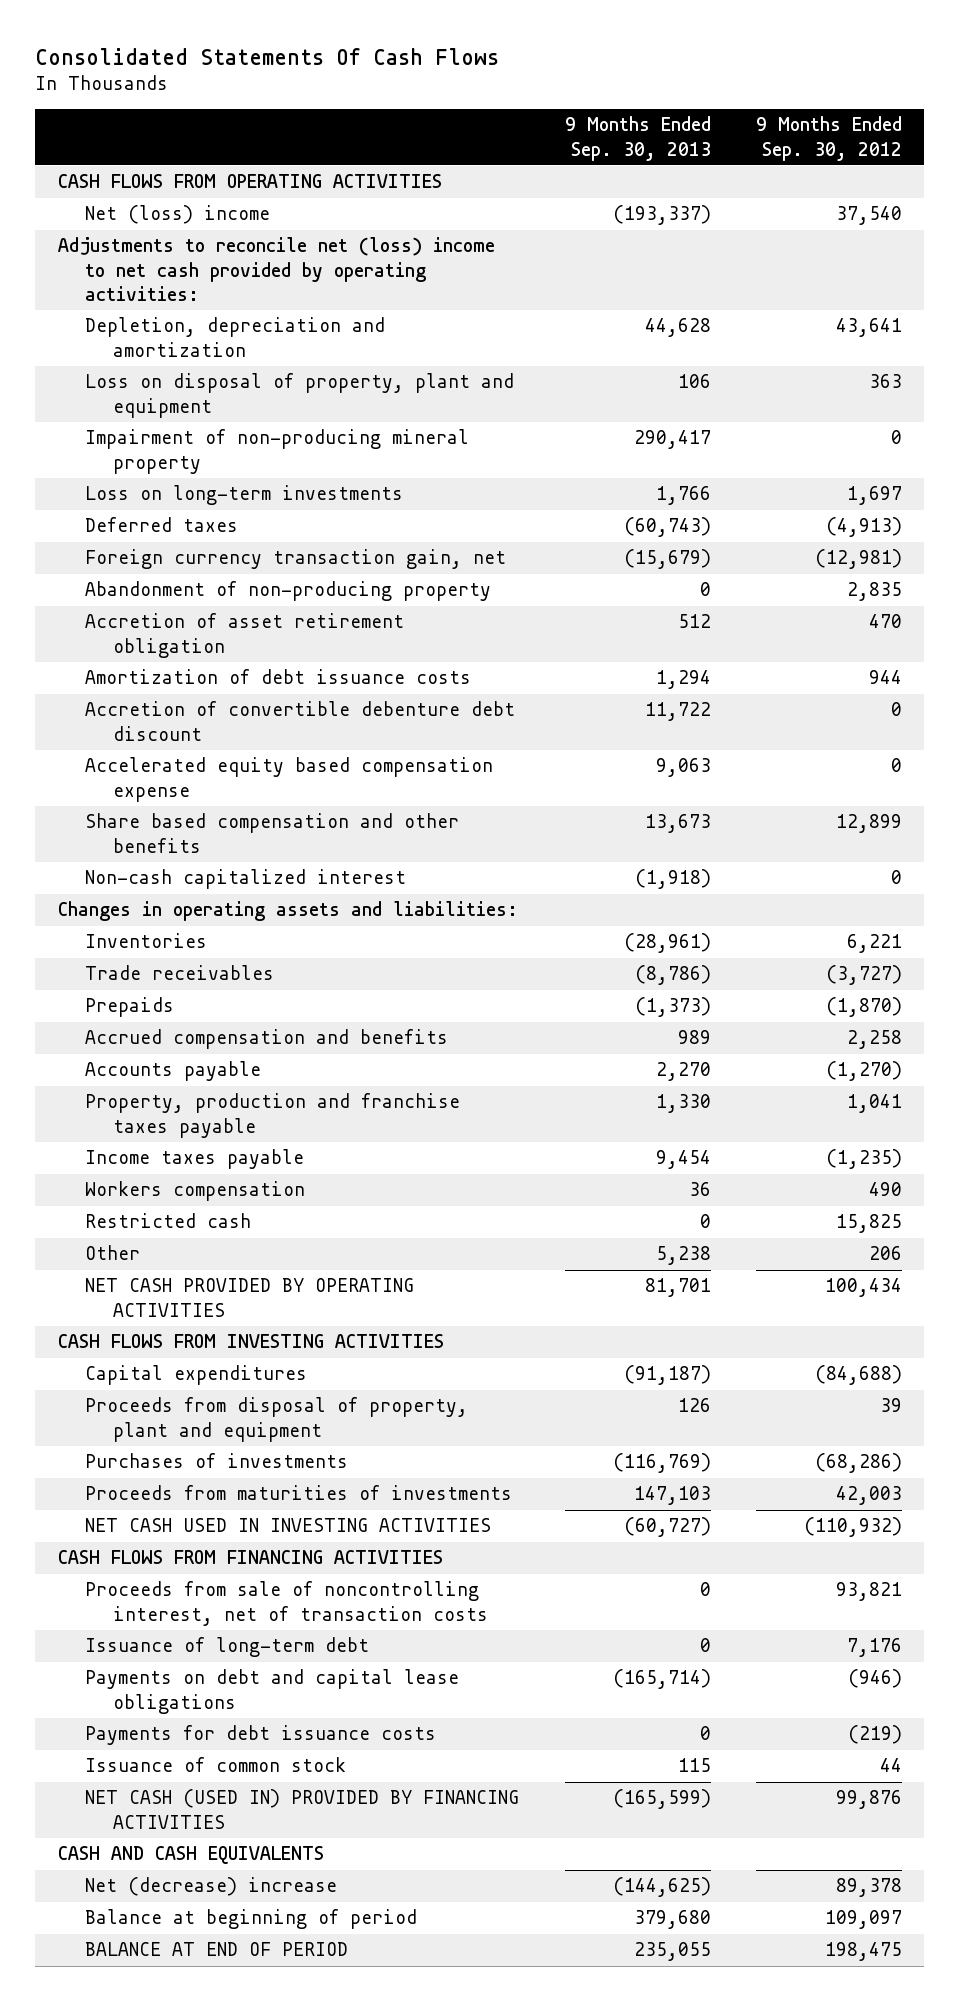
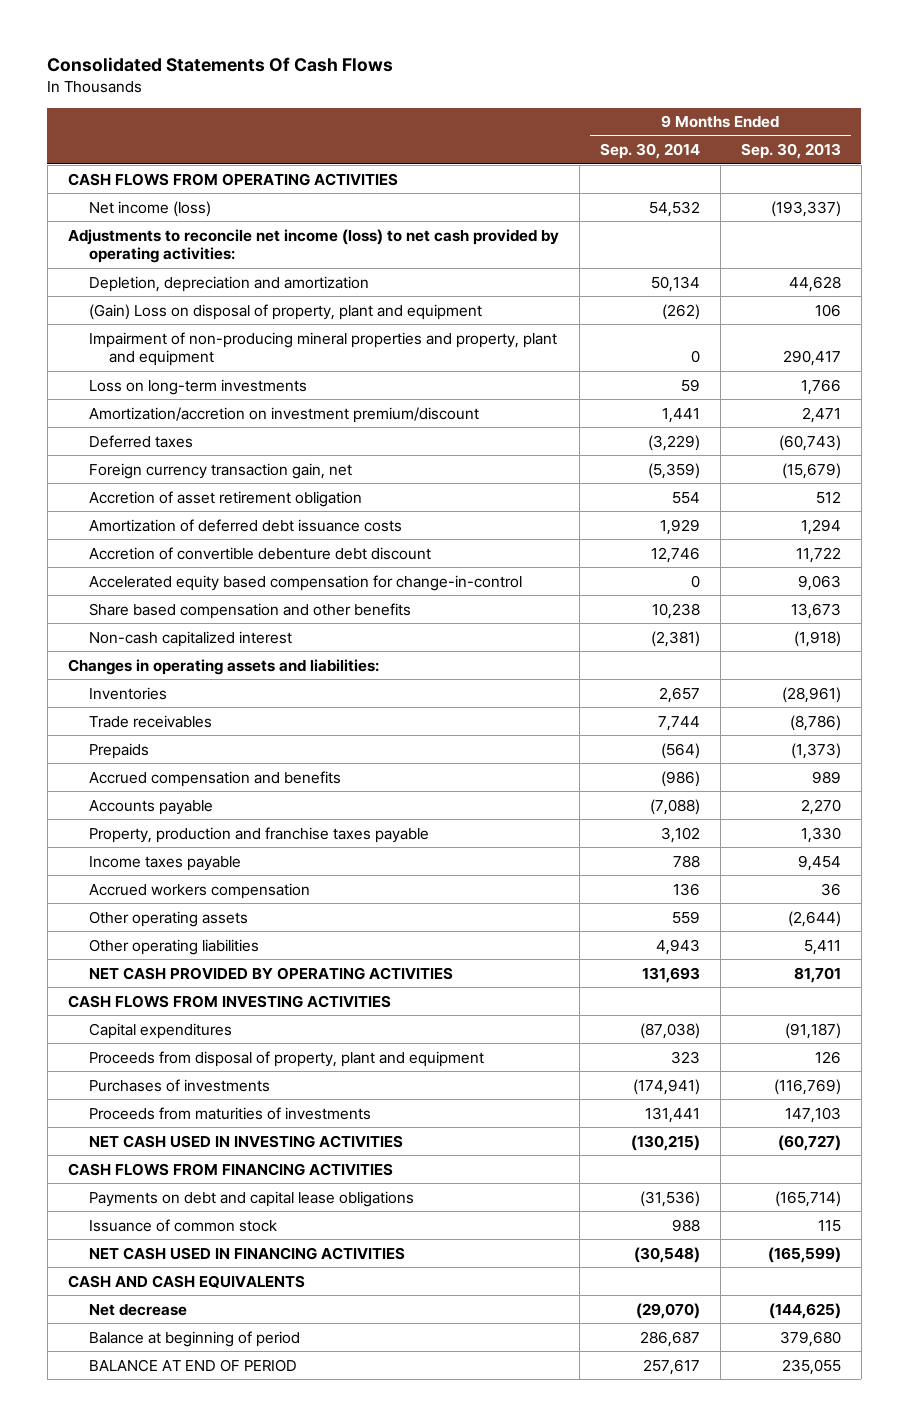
[755,116,902,161] 9 Months Ended Sep. 30, 2012 -> none
none -> [599,143,700,160] Sep. 30, 2014
[85,205,271,225] Net (loss) income -> [88,200,211,217] Net income (loss)
[57,237,495,301] Adjustments to reconcile net (loss) income to net cash provided by operating activities: -> [67,228,559,264] Adjustments to reconcile net income (loss) to net cash provided by operating activities:
[85,373,515,418] Loss on disposal of property, plant and equipment -> [88,303,482,320] (Gain) Loss on disposal of property, plant and equipment
[85,429,470,474] Impairment of non-producing mineral property -> [88,331,557,367] Impairment of non-producing mineral properties and property, plant and equipment
none -> [88,406,479,423] Amortization/accretion on investment premium/discount
[85,581,492,602] Abandonment of non-producing property -> none
[85,669,472,685] Amortization of debt issuance costs -> [88,518,402,532] Amortization of deferred debt issuance costs
[85,757,494,802] Accelerated equity based compensation expense -> [88,574,522,591] Accelerated equity based compensation for change-in-control
[85,1213,252,1229] Restricted cash -> none
[85,1245,141,1261] Other -> none
[85,1181,306,1202] Workers compensation -> [88,882,310,899] Accrued workers compensation
none -> [88,910,248,927] Other operating assets
none -> [88,938,259,955] Other operating liabilities
[85,1581,489,1626] Proceeds from sale of noncontrolling interest, net of transaction costs -> none
[85,1637,370,1658] Issuance of long-term debt -> none
[85,1725,437,1746] Payments for debt issuance costs -> none
[85,1789,520,1829] NET CASH (USED IN) PROVIDED BY FINANCING ACTIVITIES -> [88,1246,405,1260] NET CASH USED IN FINANCING ACTIVITIES
[85,1877,338,1897] Net (decrease) increase -> [88,1303,187,1316] Net decrease

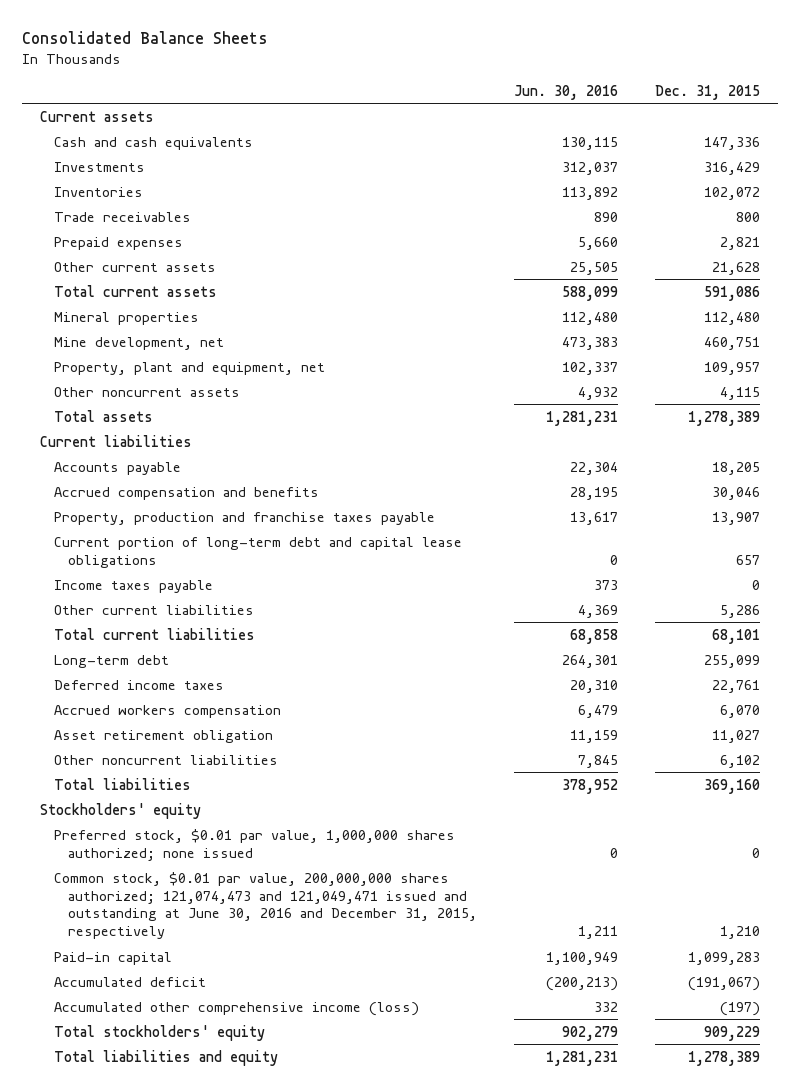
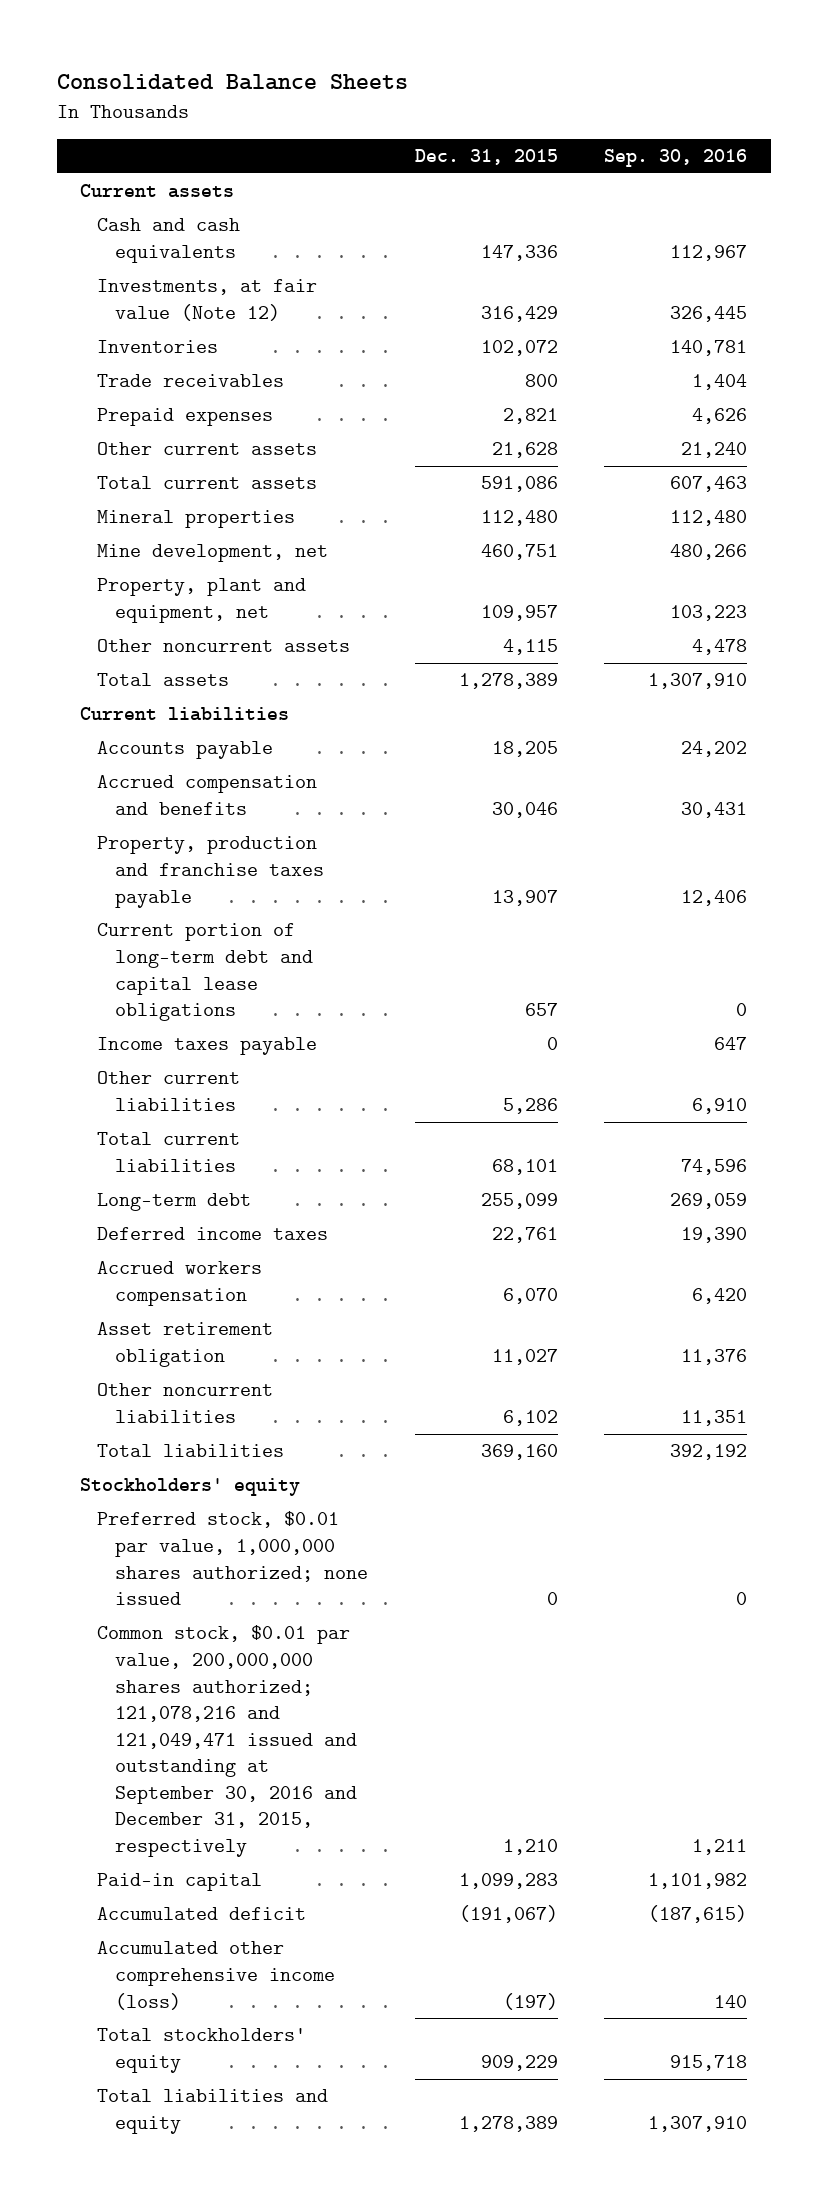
[513,84,618,100] Jun. 30, 2016 -> none
none -> [604,149,748,168] Sep. 30, 2016
[54,161,146,172] Investments -> [97,279,318,321] Investments, at fair value (Note 12)
[54,871,478,940] Common stock, $0.01 par value, 200,000,000 shares authorized; 121,074,473 and 121,049,471 issued and outstanding at June 30, 2016 and December 31, 2015, respectively -> [97,1625,357,1858] Common stock, $0.01 par value, 200,000,000 shares authorized; 121,078,216 and 121,049,471 issued and outstanding at September 30, 2016 and December 31, 2015, respectively

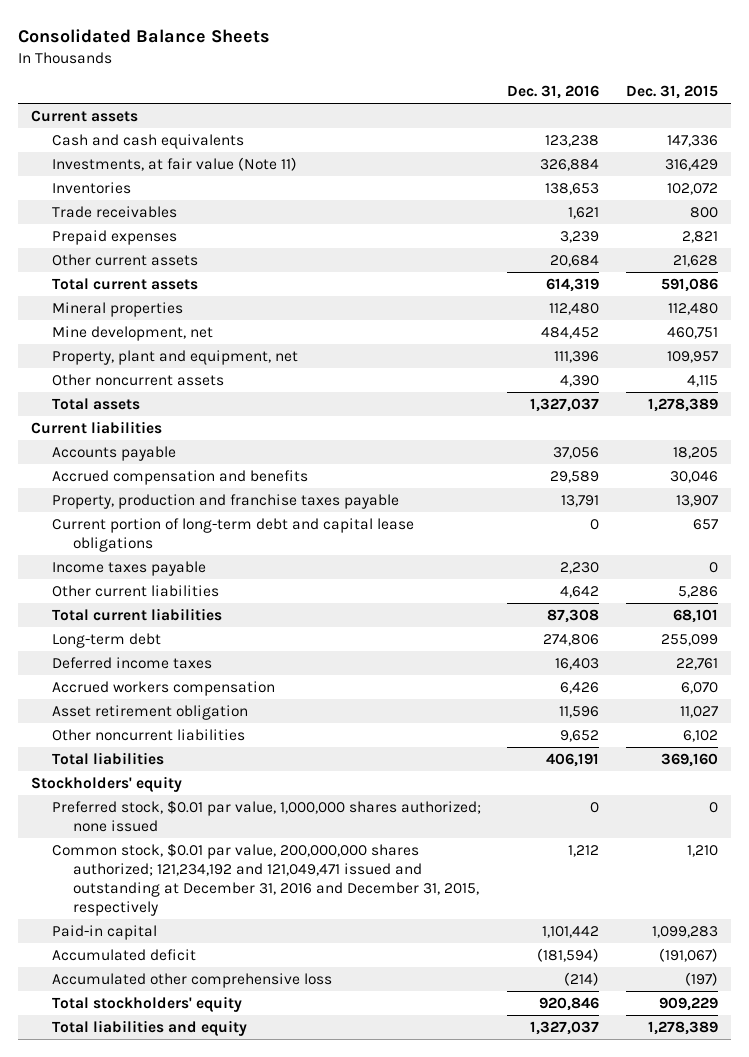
[604,149,748,168] Sep. 30, 2016 -> none
none -> [507,84,600,99] Dec. 31, 2016
[97,279,318,321] Investments, at fair value (Note 12) -> [51,157,297,172] Investments, at fair value (Note 11)
[97,1625,357,1858] Common stock, $0.01 par value, 200,000,000 shares authorized; 121,078,216 and 121,049,471 issued and outstanding at September 30, 2016 and December 31, 2015, respectively -> [51,843,479,916] Common stock, $0.01 par value, 200,000,000 shares authorized; 121,234,192 and 121,049,471 issued and outstanding at December 31, 2016 and December 31, 2015, respectively
[97,1941,335,2010] Accumulated other comprehensive income (loss) -> [51,973,332,989] Accumulated other comprehensive loss

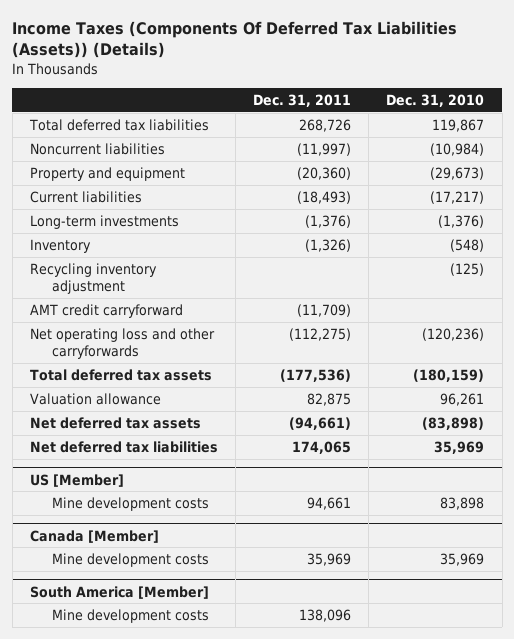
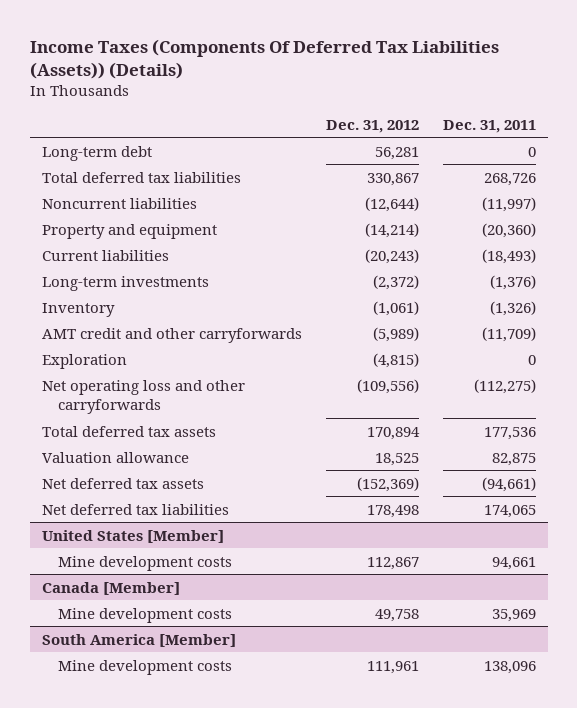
[386,93,485,107] Dec. 31, 2010 -> none
none -> [325,119,419,133] Dec. 31, 2012
none -> [41,145,152,161] Long-term debt
[30,262,158,295] Recycling inventory adjustment -> none
[30,303,184,318] AMT credit carryforward -> [41,327,302,343] AMT credit and other carryforwards
none -> [41,353,127,369] Exploration
[280,368,352,382] (177,536) -> [483,426,536,440] 177,536
[30,473,125,487] US [Member] -> none
none -> [41,529,224,543] United States [Member]

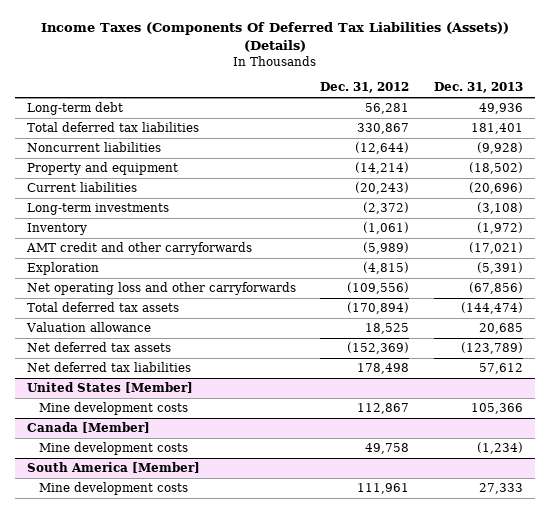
[442,119,536,133] Dec. 31, 2011 -> none
none -> [433,82,523,94] Dec. 31, 2013
[366,426,420,440] 170,894 -> [347,302,410,315] (170,894)

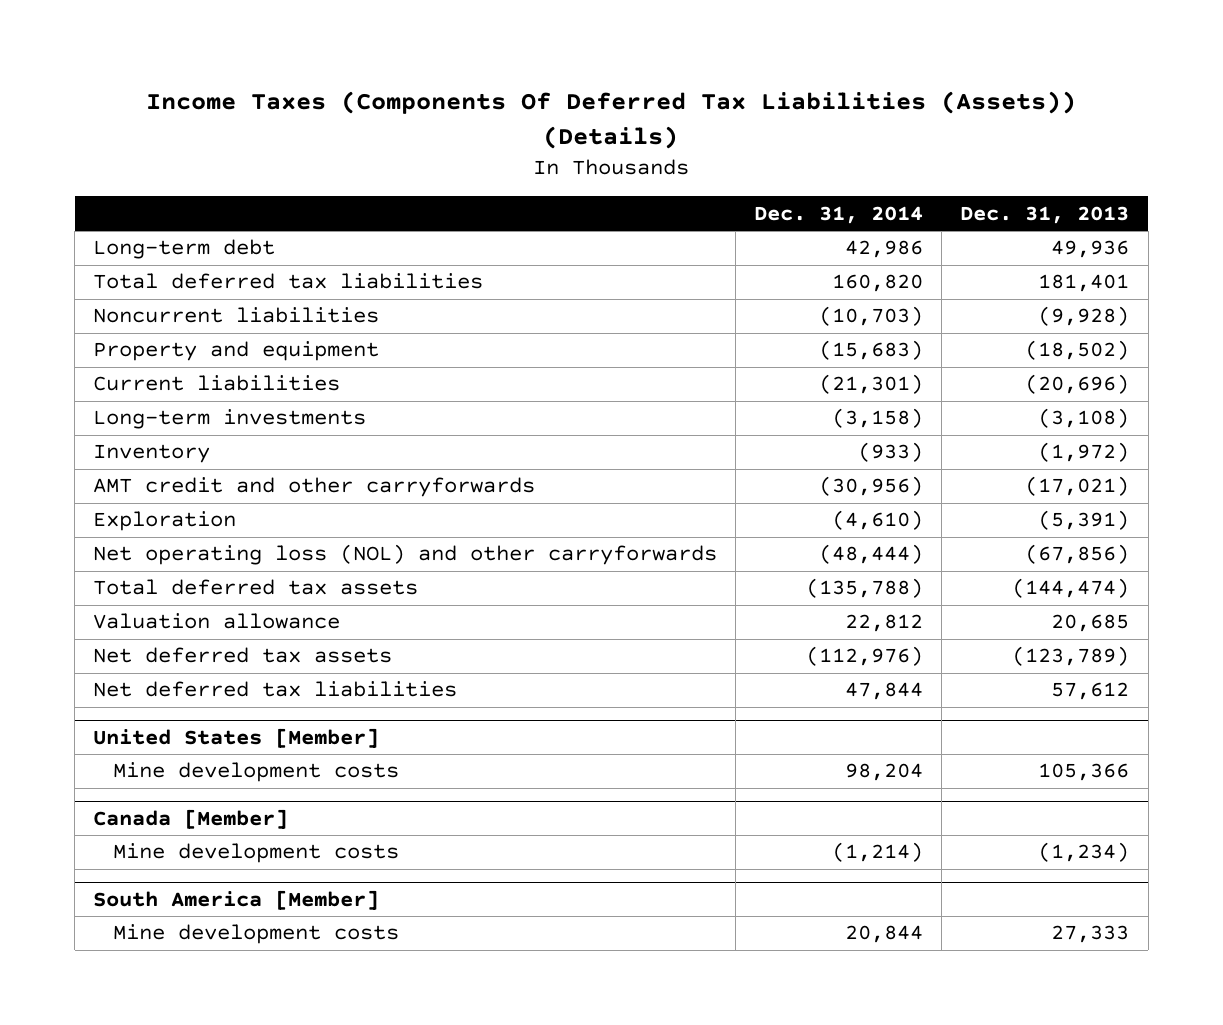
[320,82,410,94] Dec. 31, 2012 -> none
none -> [754,205,924,224] Dec. 31, 2014
[26,282,296,296] Net operating loss and other carryforwards -> [93,544,718,566] Net operating loss (NOL) and other carryforwards

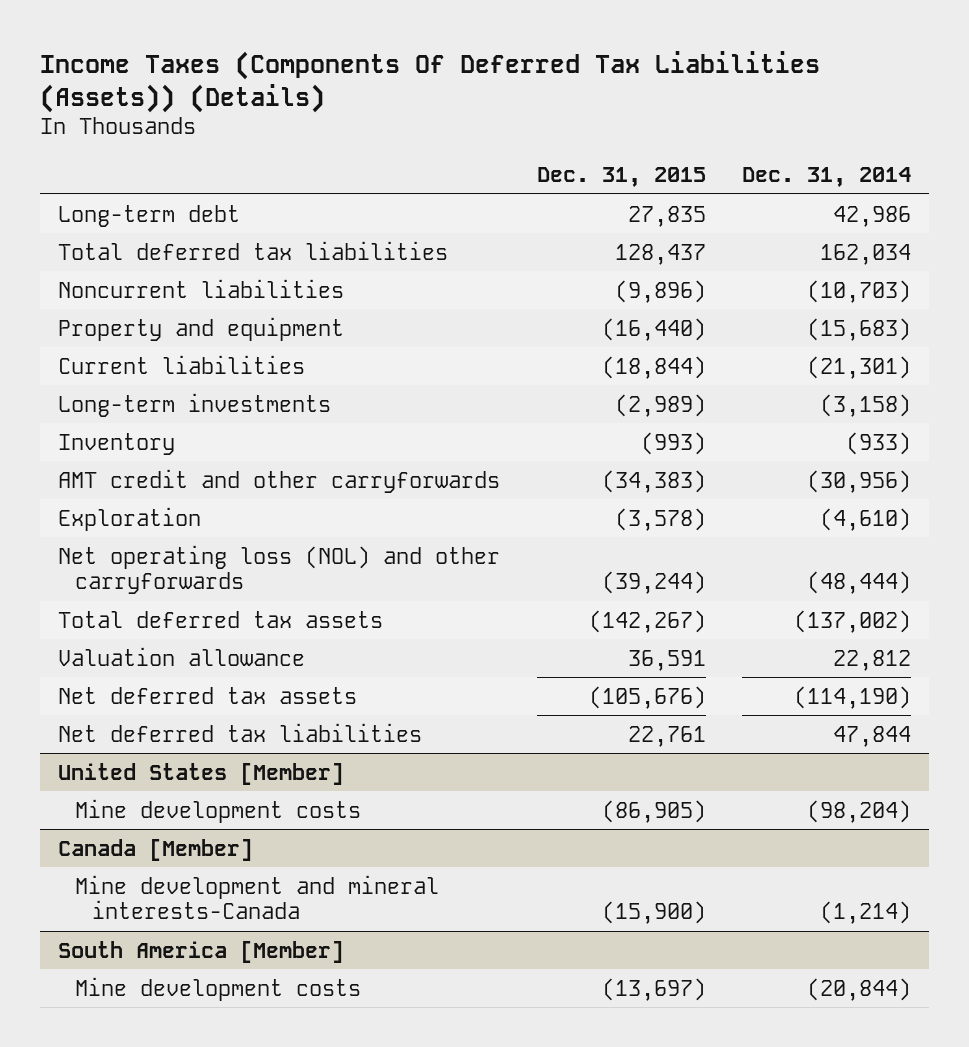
[960,205,1130,224] Dec. 31, 2013 -> none
none -> [536,167,706,188] Dec. 31, 2015
[832,274,924,293] 160,820 -> [820,243,912,265] 162,034
[806,578,924,599] (135,788) -> [794,609,912,633] (137,002)
[806,646,924,667] (112,976) -> [794,685,912,709] (114,190)
[845,763,924,782] 98,204 -> [807,799,912,823] (98,204)
[112,843,399,864] Mine development costs -> [74,874,439,919] Mine development and mineral interests-Canada
[845,925,924,944] 20,844 -> [807,977,912,1001] (20,844)

